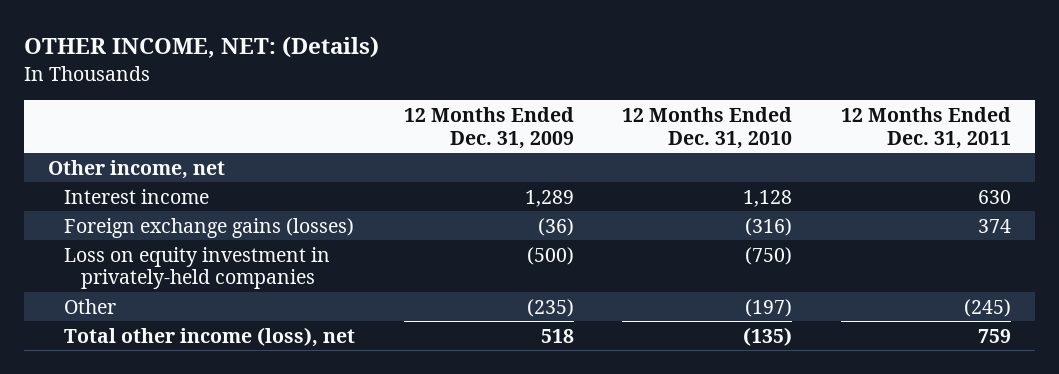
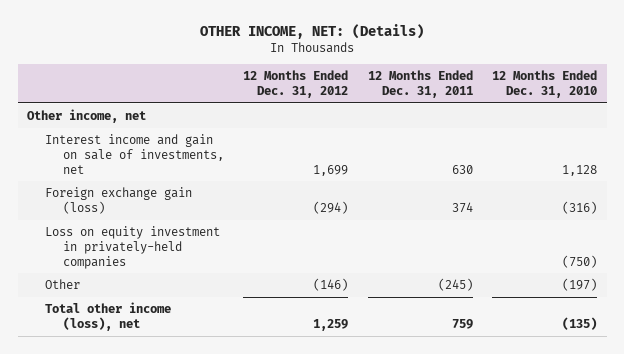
[403,106,574,149] 12 Months Ended Dec. 31, 2009 -> none
none -> [243,70,349,99] 12 Months Ended Dec. 31, 2012
[64,188,210,204] Interest income -> [45,134,225,174] Interest income and gain on sale of investments, net
[64,217,355,238] Foreign exchange gains (losses) -> [45,187,193,214] Foreign exchange gain (loss)

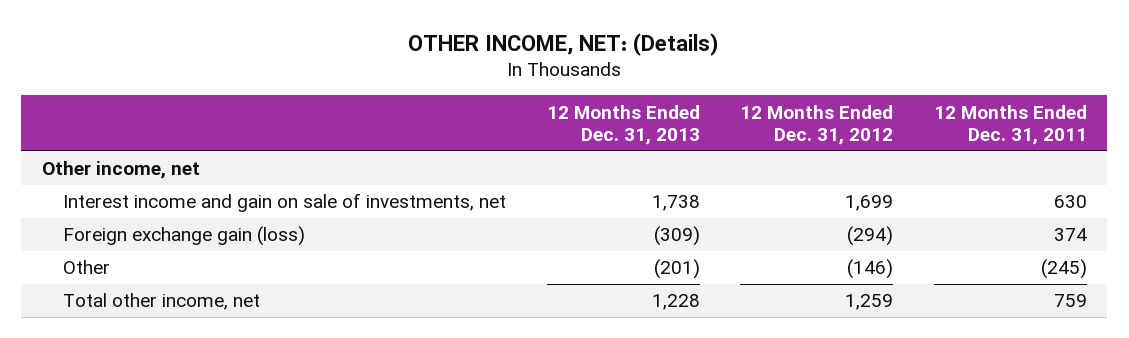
[492,70,598,99] 12 Months Ended Dec. 31, 2010 -> none
none -> [546,104,700,146] 12 Months Ended Dec. 31, 2013
[45,226,221,269] Loss on equity investment in privately-held companies -> none
[45,302,172,331] Total other income (loss), net -> [62,293,260,311] Total other income, net

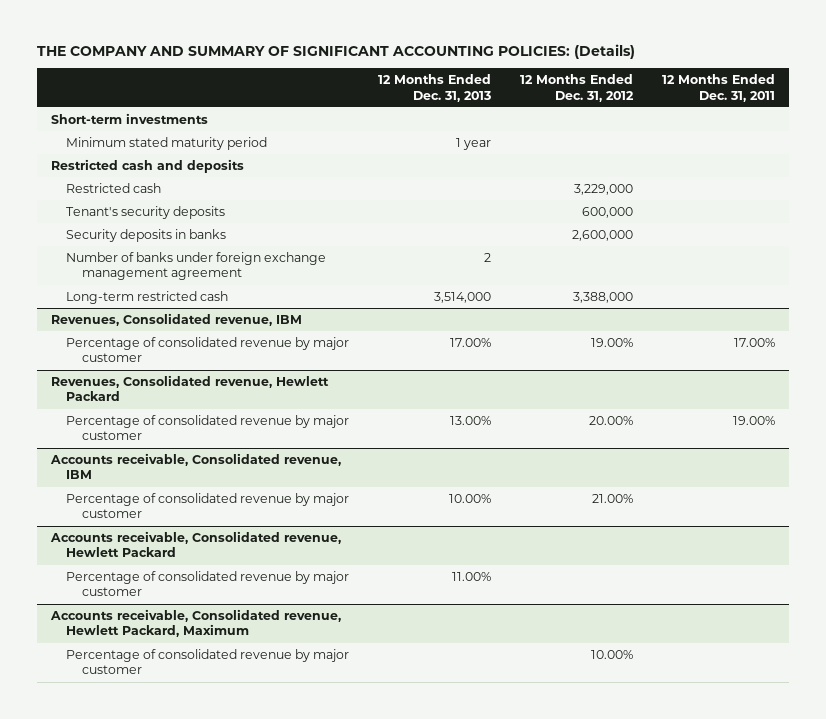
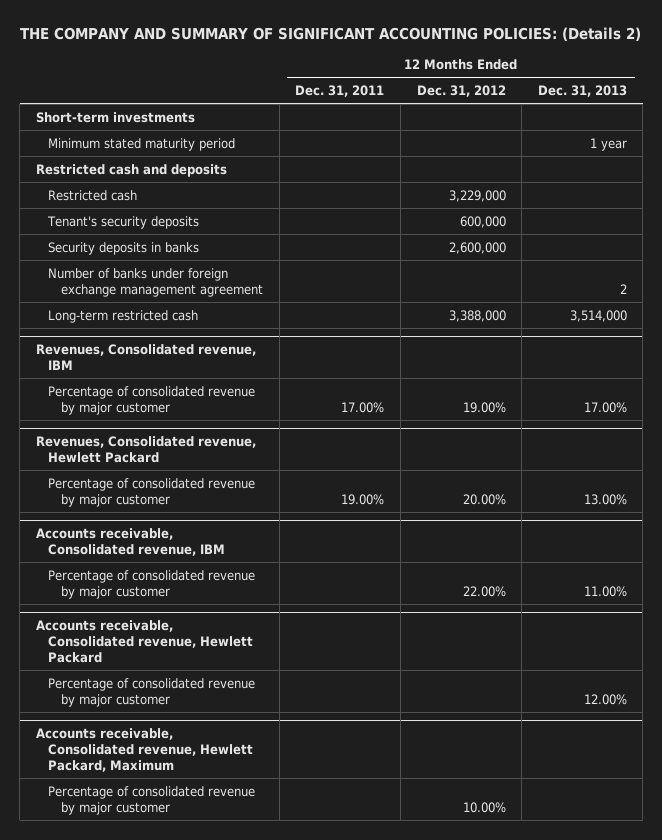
[36,43,635,59] THE COMPANY AND SUMMARY OF SIGNIFICANT ACCOUNTING POLICIES: (Details) -> [19,27,641,42] THE COMPANY AND SUMMARY OF SIGNIFICANT ACCOUNTING POLICIES: (Details 2)
[449,493,492,503] 10.00% -> [583,585,627,597] 11.00%
[591,493,633,503] 21.00% -> [462,585,506,597] 22.00%
[452,571,492,581] 11.00% -> [583,693,627,705] 12.00%

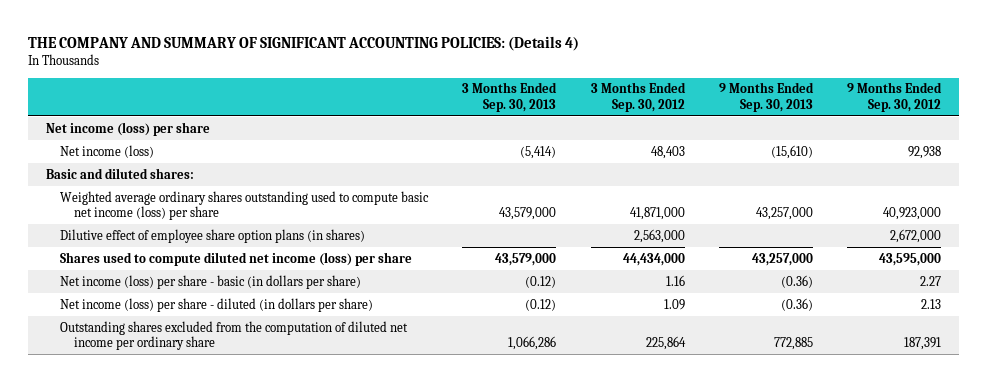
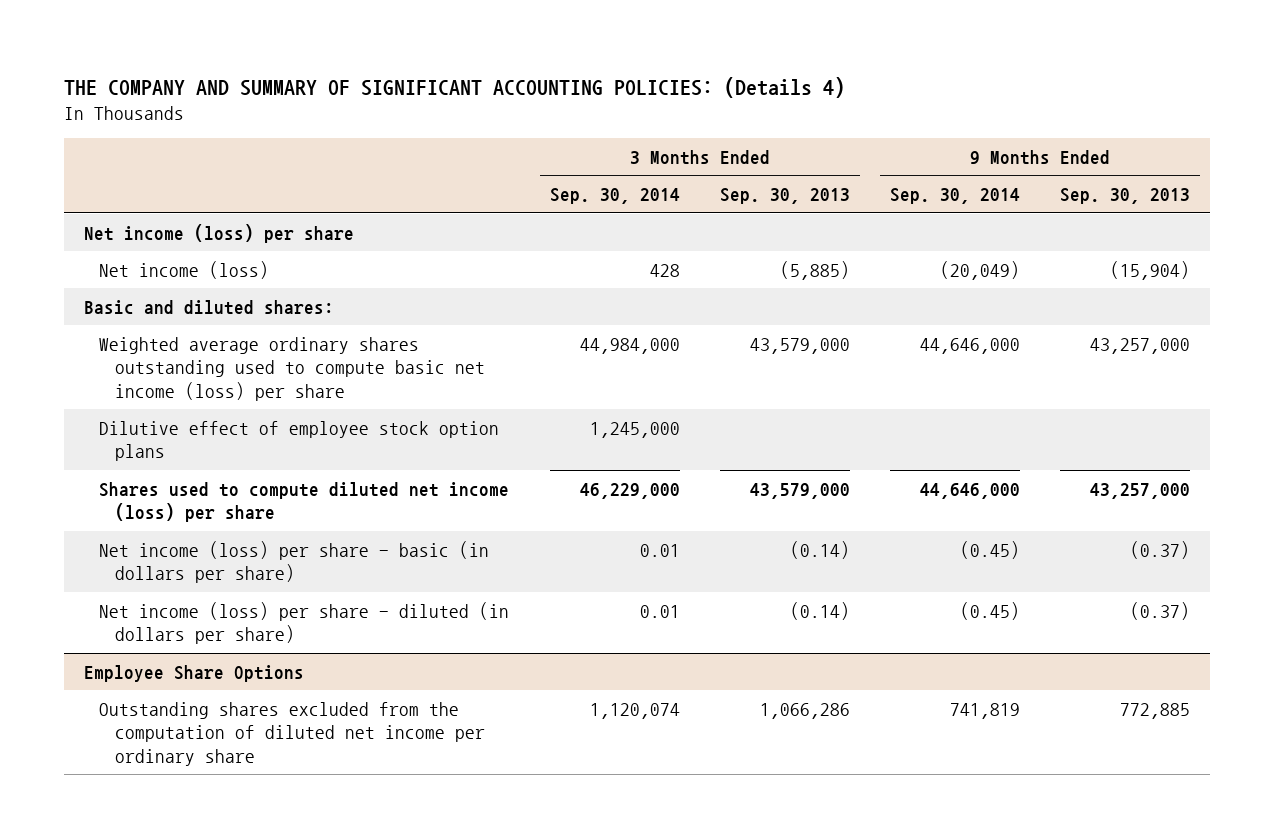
[590,82,686,112] 3 Months Ended Sep. 30, 2012 -> none
[847,82,943,112] 9 Months Ended Sep. 30, 2012 -> none
none -> [549,187,680,204] Sep. 30, 2014
none -> [890,187,1021,204] Sep. 30, 2014
[520,145,557,159] (5,414) -> [779,260,850,280] (5,885)
[770,144,813,159] (15,610) -> [1110,260,1191,280] (15,904)
[59,228,365,243] Dilutive effect of employee share option plans (in shares) -> [99,420,500,462] Dilutive effect of employee stock option plans
[525,275,557,288] (0.12) -> [789,540,850,559] (0.14)
[780,274,813,288] (0.36) -> [1130,540,1191,559] (0.37)
[525,298,557,311] (0.12) -> [789,601,850,620] (0.14)
[780,297,813,311] (0.36) -> [1130,601,1191,620] (0.37)
none -> [84,664,305,682] Employee Share Options

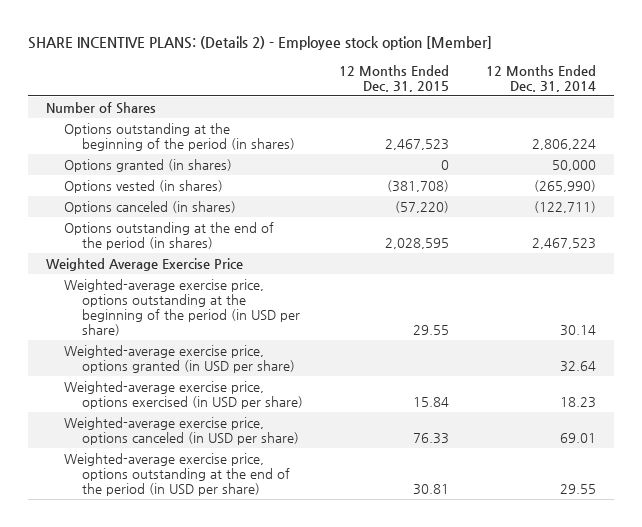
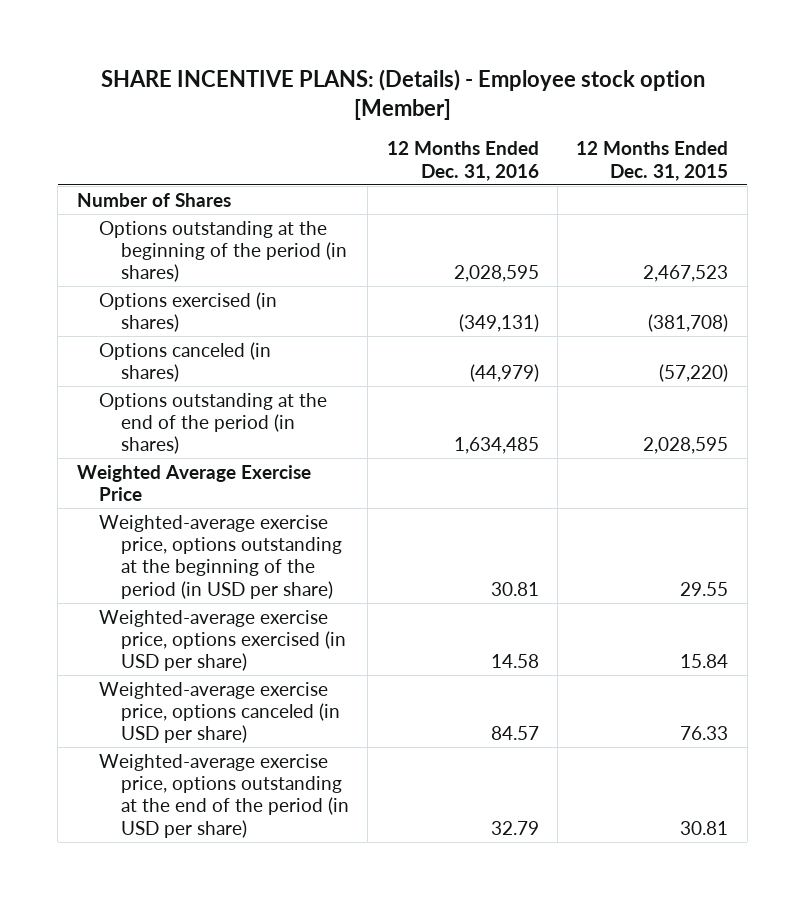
[28,36,493,51] SHARE INCENTIVE PLANS: (Details 2) - Employee stock option [Member] -> [100,68,705,121] SHARE INCENTIVE PLANS: (Details) - Employee stock option [Member]
[485,64,596,92] 12 Months Ended Dec. 31, 2014 -> none
none -> [386,141,539,181] 12 Months Ended Dec. 31, 2016
[64,158,233,172] Options granted (in shares) -> none
[64,179,224,193] Options vested (in shares) -> [98,291,277,332] Options exercised (in shares)
[64,344,296,373] Weighted-average exercise price, options granted (in USD per share) -> none

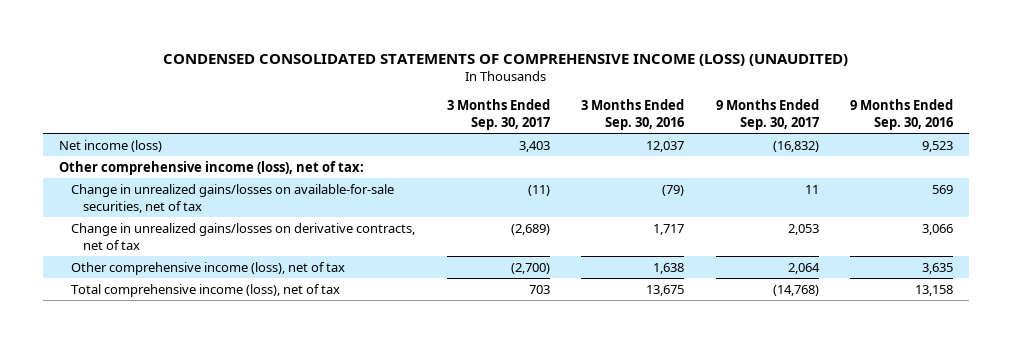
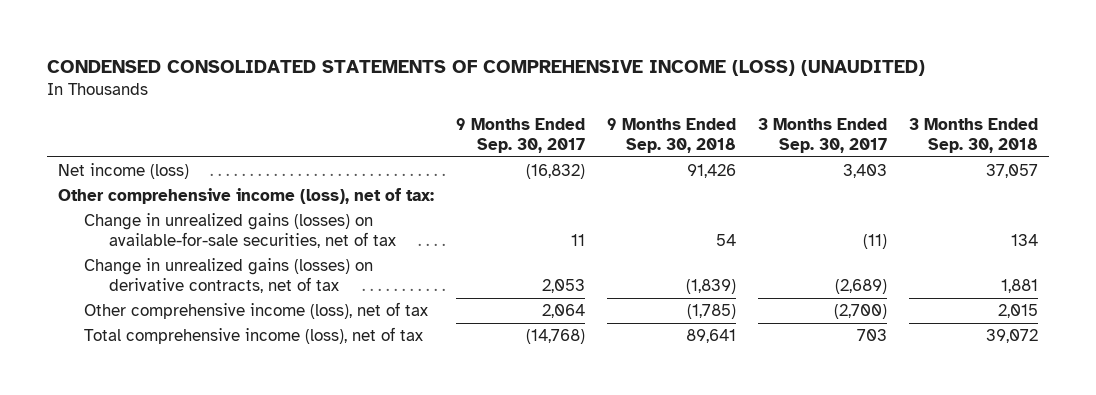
[581,99,685,131] 3 Months Ended Sep. 30, 2016 -> none
[850,99,954,131] 9 Months Ended Sep. 30, 2016 -> none
none -> [607,118,737,153] 9 Months Ended Sep. 30, 2018
none -> [909,118,1039,153] 3 Months Ended Sep. 30, 2018
[71,183,395,213] Change in unrealized gains/losses on available-for-sale securities, net of tax -> [83,213,397,248] Change in unrealized gains (losses) on available-for-sale securities, net of tax
[71,222,416,250] Change in unrealized gains/losses on derivative contracts, net of tax -> [83,258,373,293] Change in unrealized gains (losses) on derivative contracts, net of tax

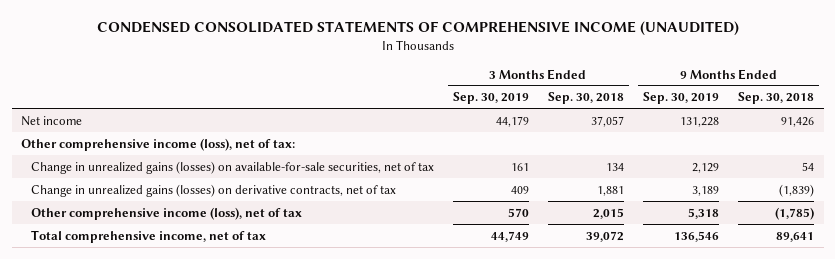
[47,59,926,76] CONDENSED CONSOLIDATED STATEMENTS OF COMPREHENSIVE INCOME (LOSS) (UNAUDITED) -> [96,21,739,37] CONDENSED CONSOLIDATED STATEMENTS OF COMPREHENSIVE INCOME (UNAUDITED)
[456,118,586,153] 9 Months Ended Sep. 30, 2017 -> none
[758,118,888,153] 3 Months Ended Sep. 30, 2017 -> none
none -> [452,92,529,105] Sep. 30, 2019
none -> [643,92,720,105] Sep. 30, 2019
[58,163,190,180] Net income (loss) -> [21,115,83,126] Net income
[83,327,423,345] Total comprehensive income (loss), net of tax -> [30,229,266,243] Total comprehensive income, net of tax

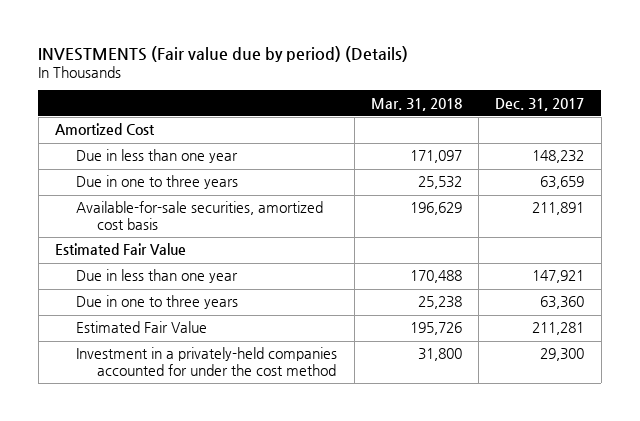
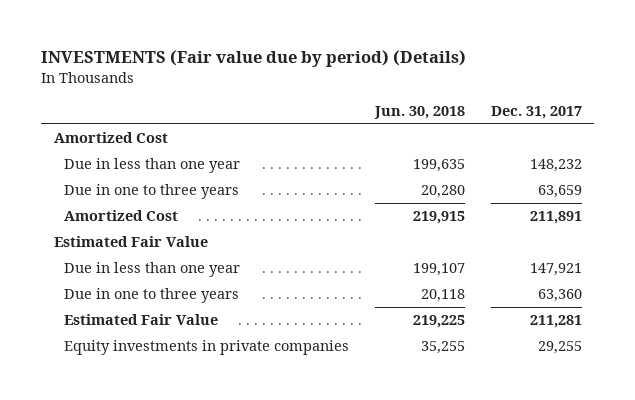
[370,97,462,111] Mar. 31, 2018 -> none
none -> [373,105,465,119] Jun. 30, 2018
[76,201,324,230] Available-for-sale securities, amortized cost basis -> [63,210,178,222] Amortized Cost
[76,347,338,376] Investment in a privately-held companies accounted for under the cost method -> none
none -> [63,340,349,356] Equity investments in private companies

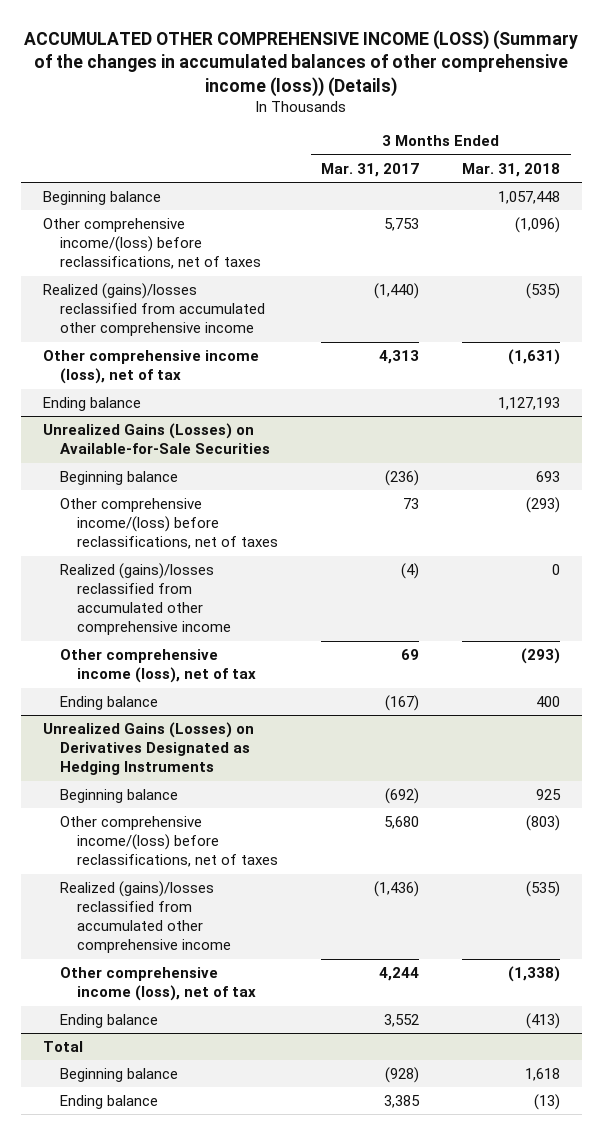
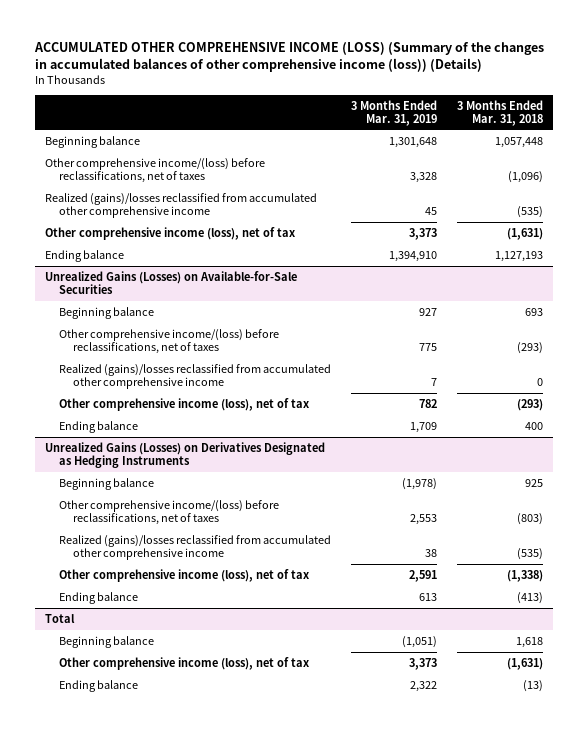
[321,162,420,177] Mar. 31, 2017 -> none
none -> [351,99,438,126] 3 Months Ended Mar. 31, 2019
none -> [58,656,309,670] Other comprehensive income (loss), net of tax

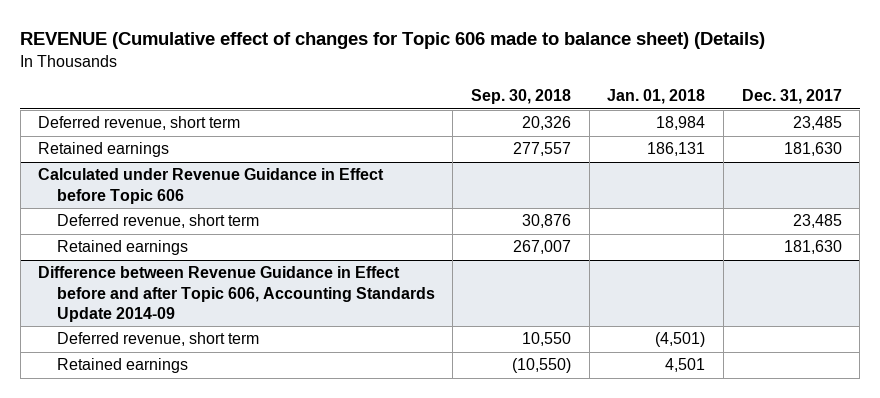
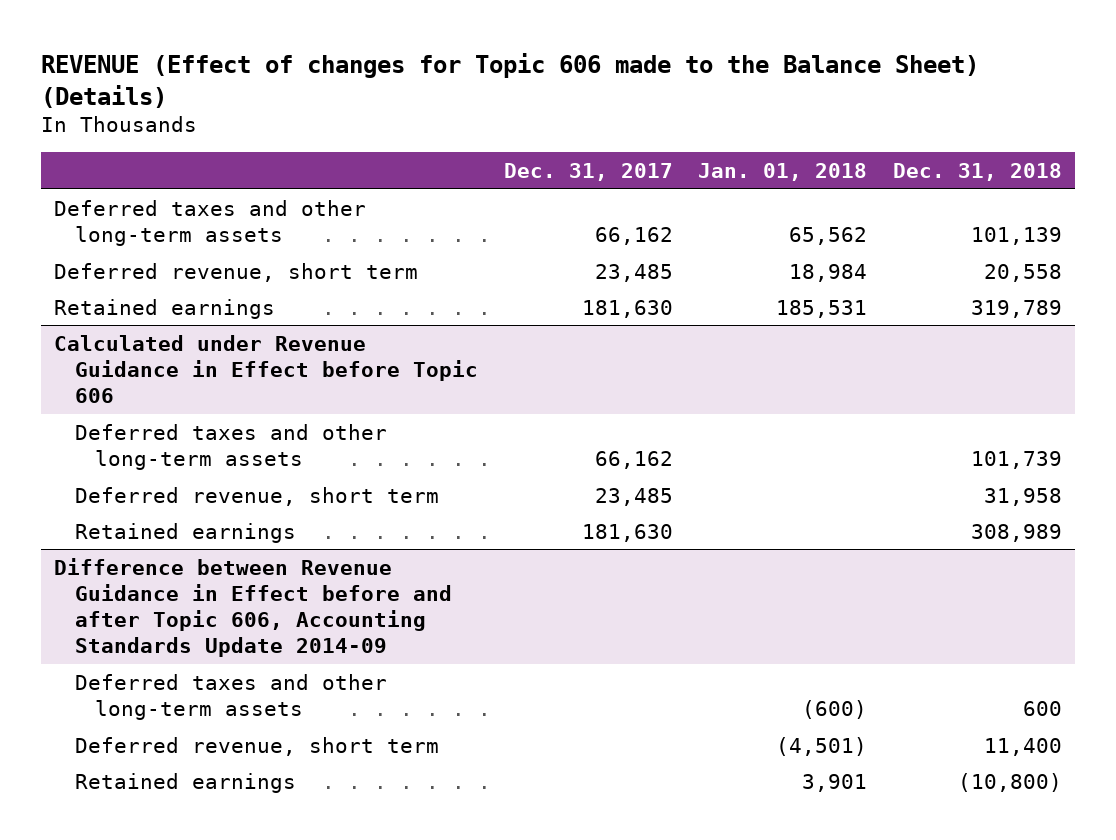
[20,32,766,50] REVENUE (Cumulative effect of changes for Topic 606 made to balance sheet) (Details) -> [41,52,980,108] REVENUE (Effect of changes for Topic 606 made to the Balance Sheet) (Details)
[470,89,571,105] Sep. 30, 2018 -> none
none -> [893,163,1063,182] Dec. 31, 2018
none -> [54,199,367,246] Deferred taxes and other long-term assets
[647,142,706,157] 186,131 -> [776,299,868,318] 185,531
none -> [74,423,387,470] Deferred taxes and other long-term assets
none -> [74,673,387,720] Deferred taxes and other long-term assets
[665,358,706,373] 4,501 -> [802,773,868,792] 3,901

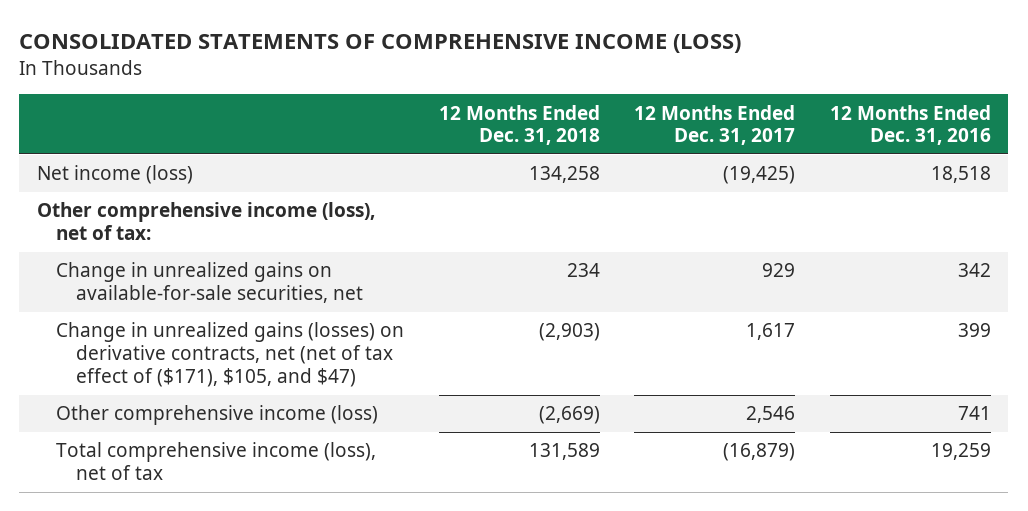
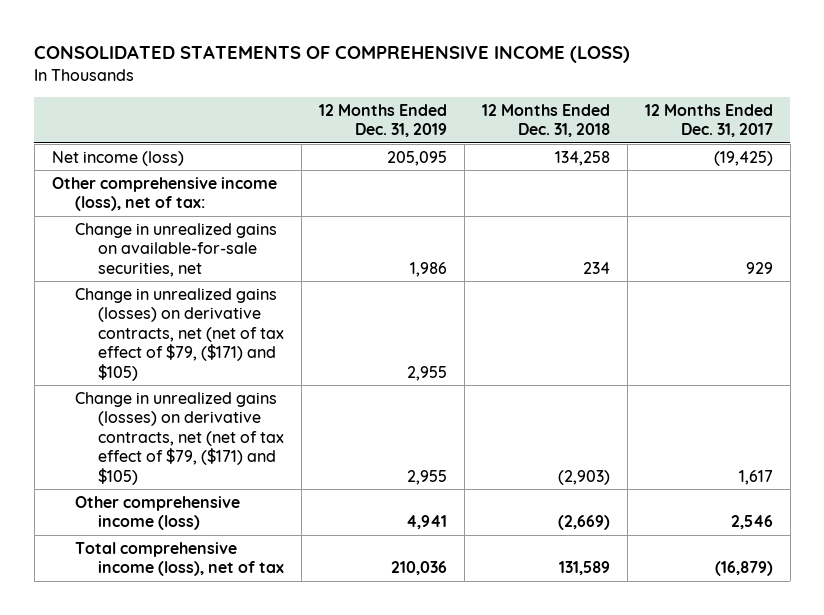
[830,104,992,146] 12 Months Ended Dec. 31, 2016 -> none
none -> [319,103,448,138] 12 Months Ended Dec. 31, 2019
none -> [74,287,285,381] Change in unrealized gains (losses) on derivative contracts, net (net of tax effect of $79, ($171) and $105)
[56,322,405,387] Change in unrealized gains (losses) on derivative contracts, net (net of tax effect of ($171), $105, and $47) -> [74,391,285,485] Change in unrealized gains (losses) on derivative contracts, net (net of tax effect of $79, ($171) and $105)

